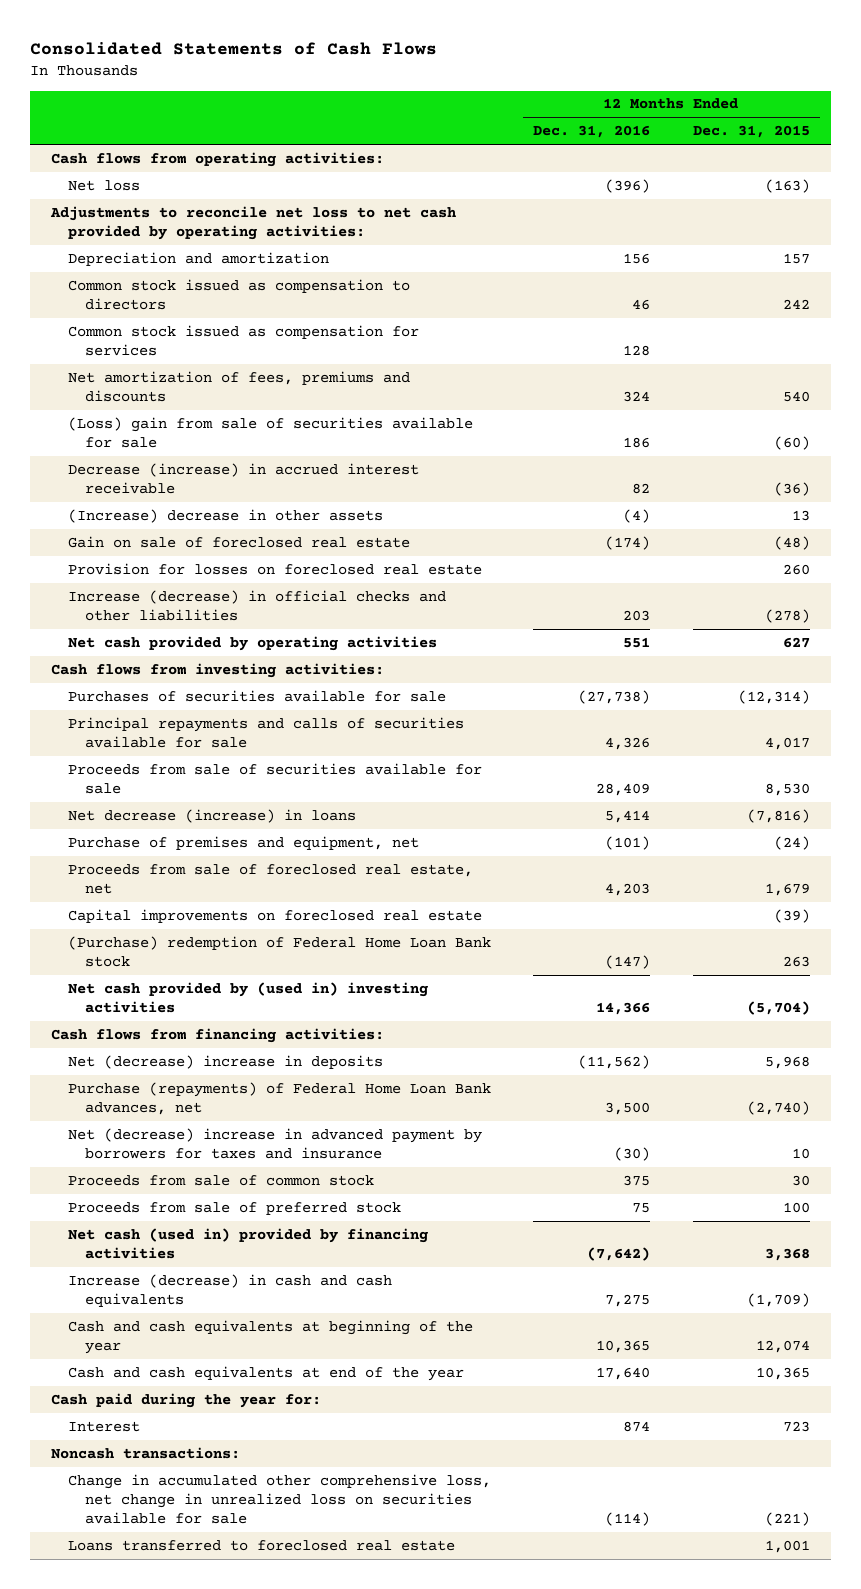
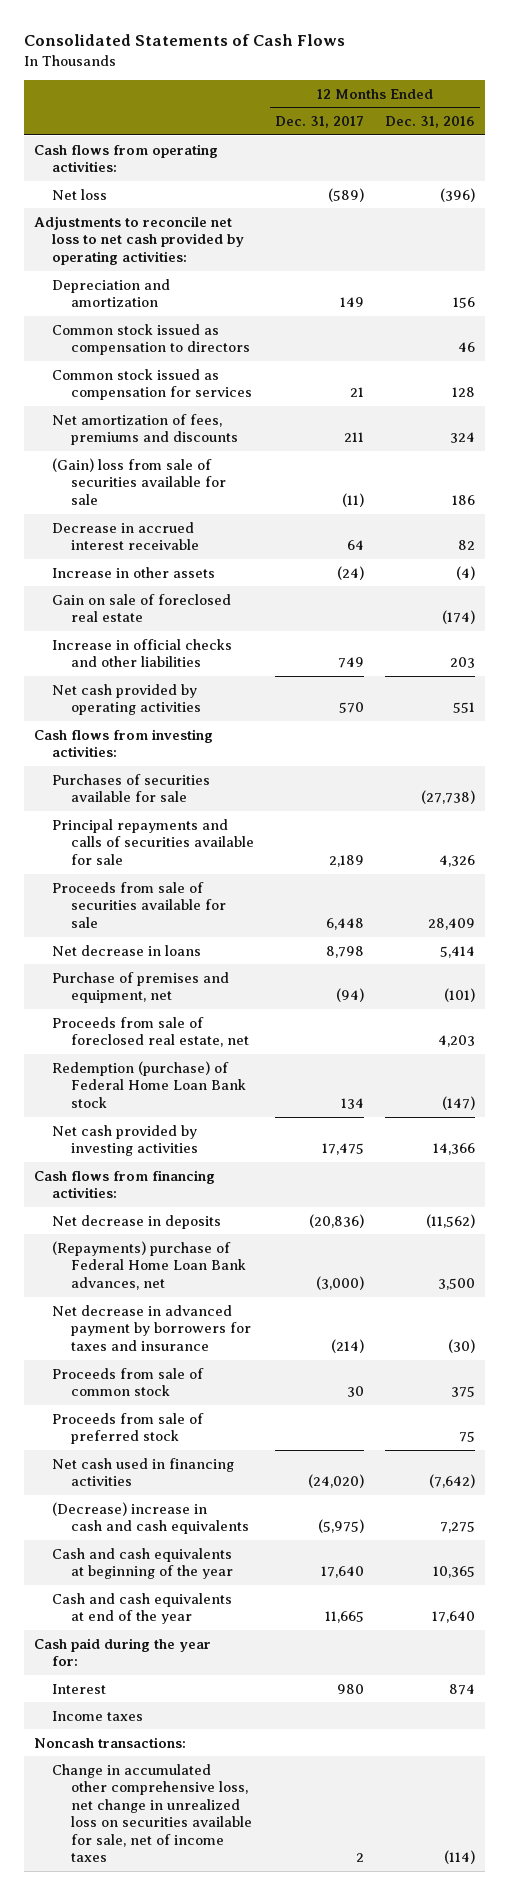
[692,125,810,139] Dec. 31, 2015 -> none
none -> [274,116,364,129] Dec. 31, 2017
[67,416,473,449] (Loss) gain from sale of securities available for sale -> [52,457,226,505] (Gain) loss from sale of securities available for sale
[67,462,419,495] Decrease (increase) in accrued interest receivable -> [52,521,199,551] Decrease in accrued interest receivable
[67,508,383,523] (Increase) decrease in other assets -> [52,566,216,578] Increase in other assets
[67,562,482,575] Provision for losses on foreclosed real estate -> none
[67,589,446,622] Increase (decrease) in official checks and other liabilities -> [52,638,233,668] Increase in official checks and other liabilities
[67,808,356,823] Net decrease (increase) in loans -> [52,944,202,956] Net decrease in loans
[67,908,482,923] Capital improvements on foreclosed real estate -> none
[67,935,491,968] (Purchase) redemption of Federal Home Loan Bank stock -> [52,1060,246,1108] Redemption (purchase) of Federal Home Loan Bank stock
[67,981,428,1014] Net cash provided by (used in) investing activities -> [52,1124,198,1157] Net cash provided by investing activities
[67,1054,383,1069] Net (decrease) increase in deposits -> [52,1214,222,1229] Net decrease in deposits
[67,1081,491,1116] Purchase (repayments) of Federal Home Loan Bank advances, net -> [52,1240,246,1290] (Repayments) purchase of Federal Home Loan Bank advances, net
[67,1127,482,1160] Net (decrease) increase in advanced payment by borrowers for taxes and insurance -> [52,1304,251,1351] Net decrease in advanced payment by borrowers for taxes and insurance
[67,1227,428,1260] Net cash (used in) provided by financing activities -> [52,1457,235,1487] Net cash used in financing activities
[67,1273,392,1308] Increase (decrease) in cash and cash equivalents -> [52,1501,249,1535] (Decrease) increase in cash and cash equivalents
none -> [52,1710,144,1721] Income taxes
[67,1539,455,1551] Loans transferred to foreclosed real estate -> none
[67,1473,491,1525] Change in accumulated other comprehensive loss, net change in unrealized loss on securities available for sale -> [52,1763,252,1863] Change in accumulated other comprehensive loss, net change in unrealized loss on securities available for sale, net of income taxes

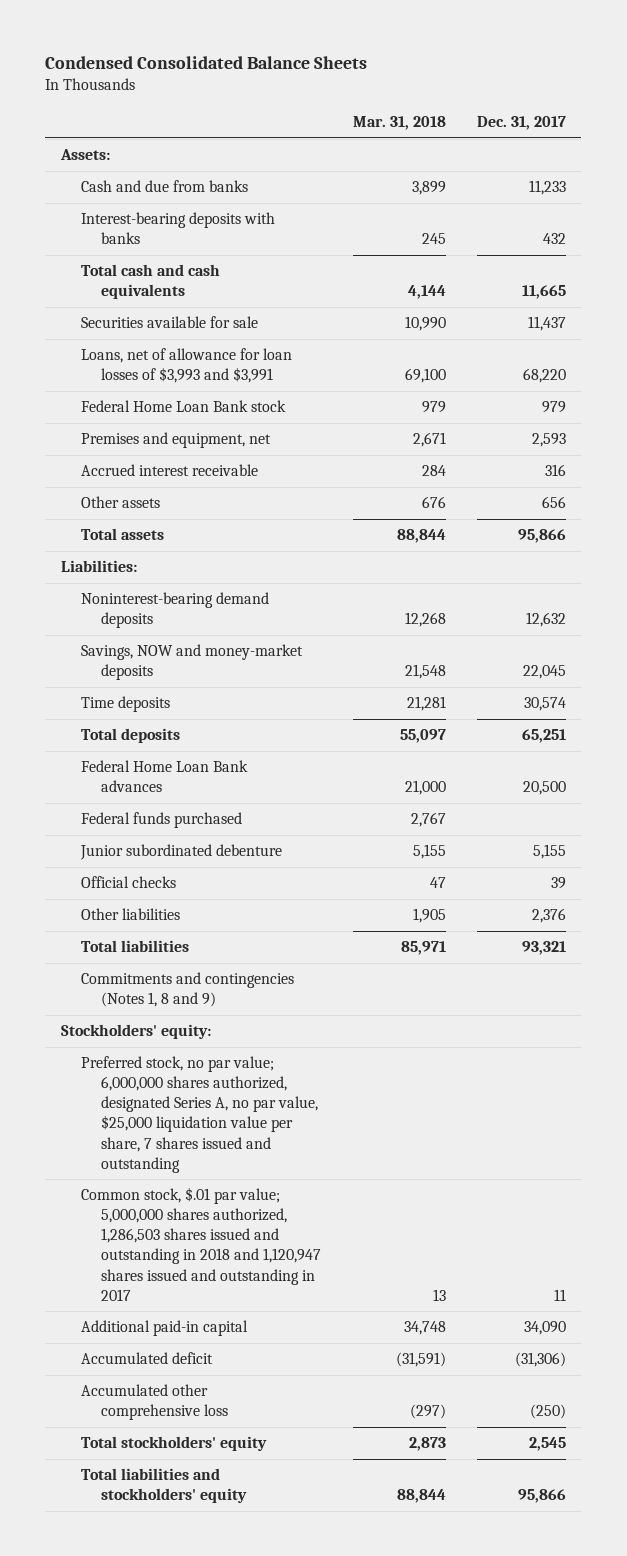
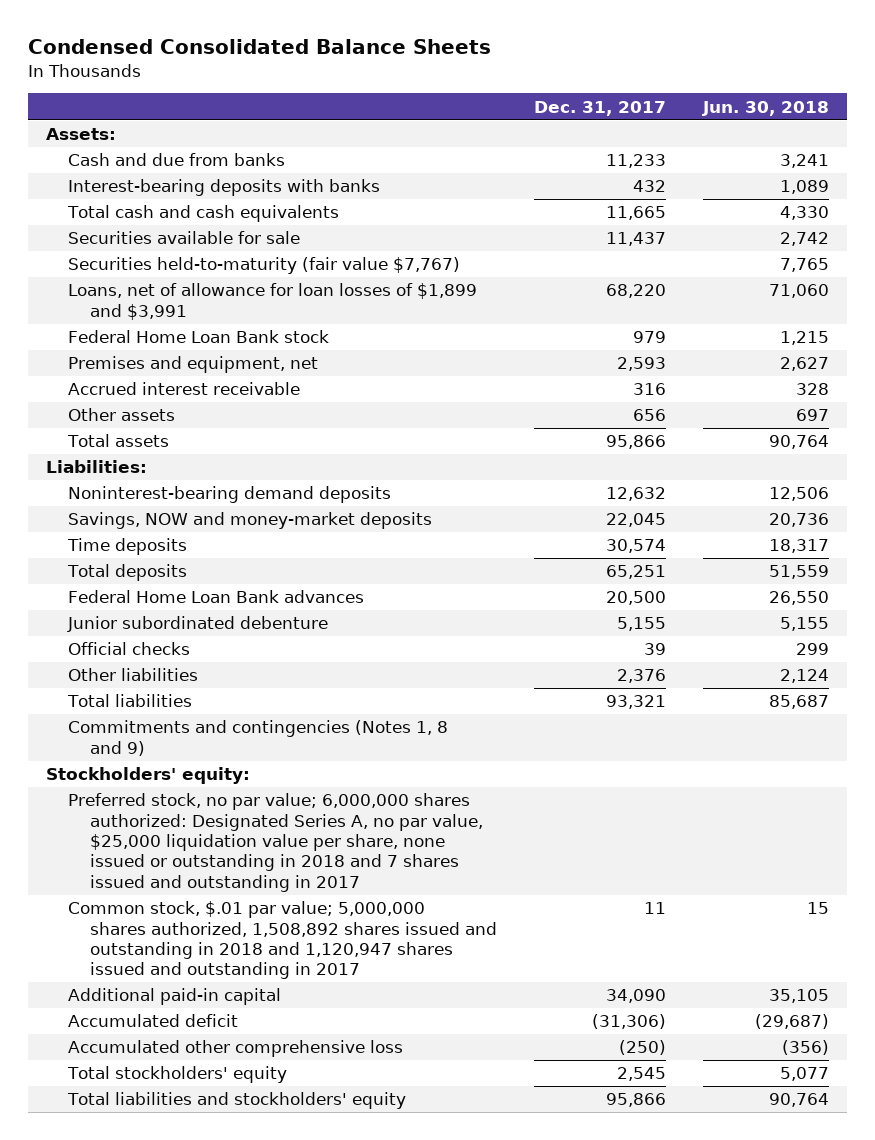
[352,116,446,131] Mar. 31, 2018 -> none
none -> [701,100,829,116] Jun. 30, 2018
none -> [67,257,460,275] Securities held-to-maturity (fair value $7,767)
[81,348,293,384] Loans, net of allowance for loan losses of $3,993 and $3,991 -> [67,283,477,320] Loans, net of allowance for loan losses of $1,899 and $3,991
[81,812,243,829] Federal funds purchased -> none
[81,1056,319,1173] Preferred stock, no par value; 6,000,000 shares authorized, designated Series A, no par value, $25,000 liquidation value per share, 7 shares issued and outstanding -> [67,793,483,892] Preferred stock, no par value; 6,000,000 shares authorized: Designated Series A, no par value, $25,000 liquidation value per share, none issued or outstanding in 2018 and 7 shares issued and outstanding in 2017
[81,1187,322,1301] Common stock, $.01 par value; 5,000,000 shares authorized, 1,286,503 shares issued and outstanding in 2018 and 1,120,947 shares issued and outstanding in 2017 -> [67,901,497,980] Common stock, $.01 par value; 5,000,000 shares authorized, 1,508,892 shares issued and outstanding in 2018 and 1,120,947 shares issued and outstanding in 2017

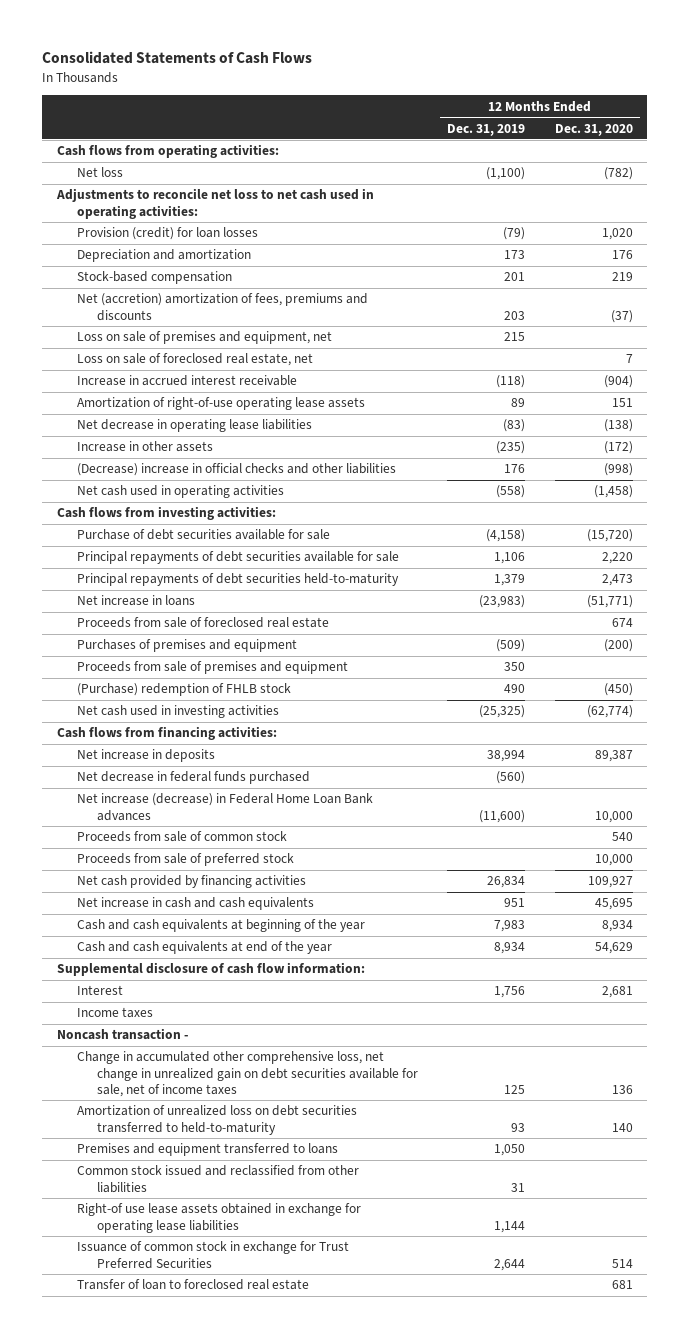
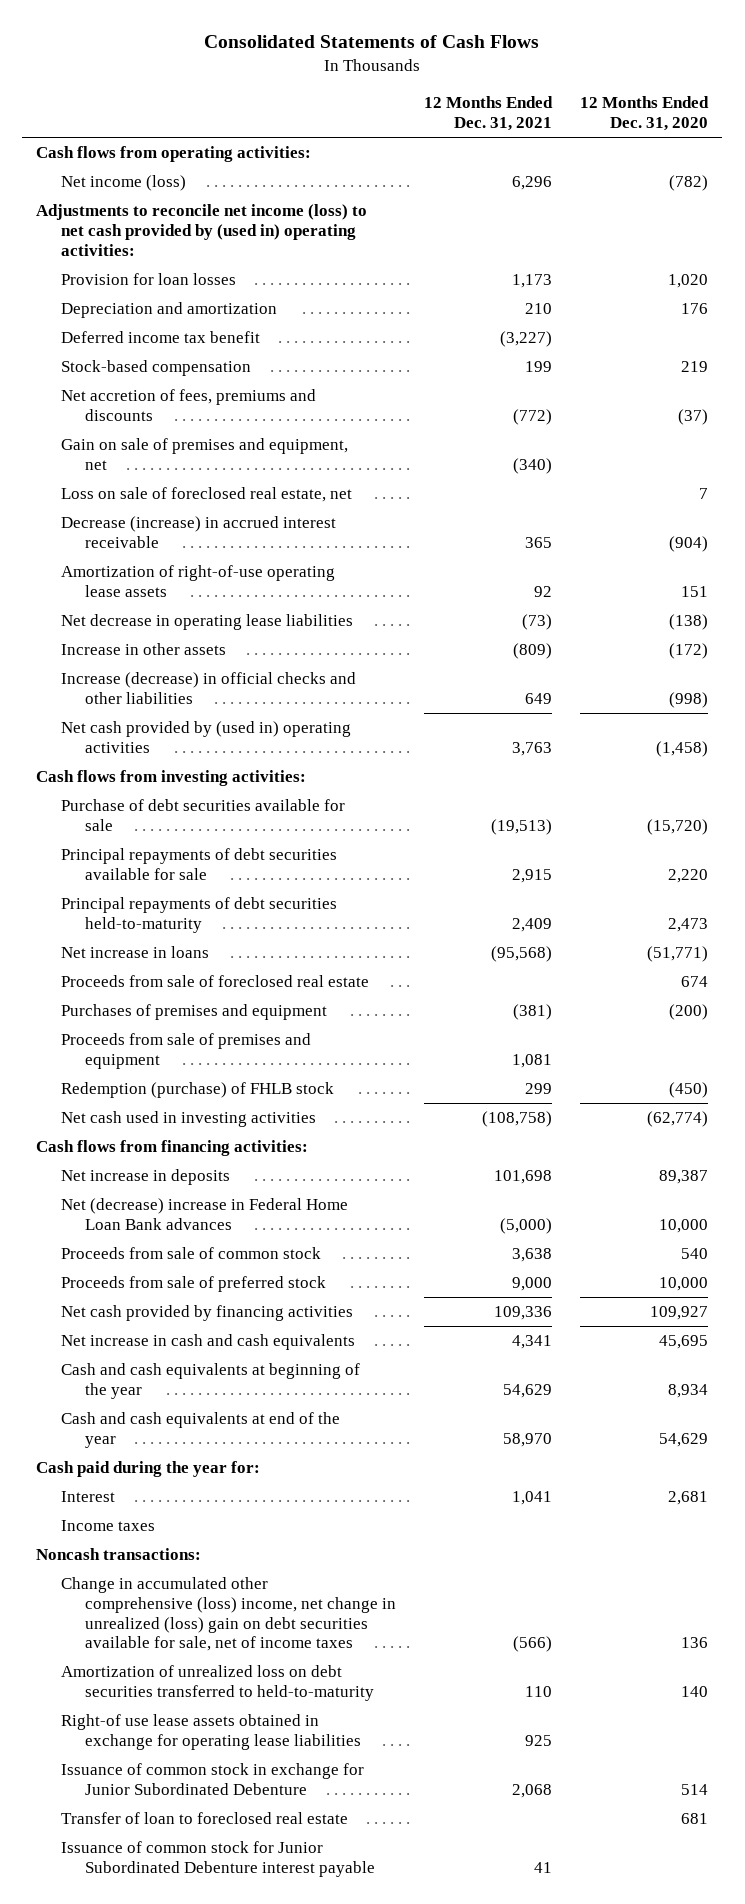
[447,123,526,136] Dec. 31, 2019 -> none
none -> [424,96,554,132] 12 Months Ended Dec. 31, 2021
[76,167,123,178] Net loss -> [60,175,186,192] Net income (loss)
[55,188,374,219] Adjustments to reconcile net loss to net cash used in operating activities: -> [36,204,368,256] Adjustments to reconcile net income (loss) to net cash provided by (used in) operating activities:
[76,227,258,241] Provision (credit) for loan losses -> [60,273,236,286] Provision for loan losses
none -> [60,331,260,344] Deferred income tax benefit
[76,293,368,321] Net (accretion) amortization of fees, premiums and discounts -> [60,389,316,421] Net accretion of fees, premiums and discounts
[76,331,332,345] Loss on sale of premises and equipment, net -> [60,438,348,470] Gain on sale of premises and equipment, net
[76,375,297,387] Increase in accrued interest receivable -> [60,516,336,548] Decrease (increase) in accrued interest receivable
[76,463,396,477] (Decrease) increase in official checks and other liabilities -> [60,672,356,704] Increase (decrease) in official checks and other liabilities
[76,485,284,499] Net cash used in operating activities -> [60,721,351,753] Net cash provided by (used in) operating activities
[76,683,291,697] (Purchase) redemption of FHLB stock -> [60,1082,334,1099] Redemption (purchase) of FHLB stock
[76,771,310,785] Net decrease in federal funds purchased -> none
[76,793,373,821] Net increase (decrease) in Federal Home Loan Bank advances -> [60,1198,348,1230] Net (decrease) increase in Federal Home Loan Bank advances
[56,962,365,977] Supplemental disclosure of cash flow information: -> none
none -> [36,1461,261,1478] Cash paid during the year for:
[56,1028,188,1041] Noncash transaction - -> [36,1548,202,1561] Noncash transactions:
[76,1051,419,1097] Change in accumulated other comprehensive loss, net change in unrealized gain on debt securities available for sale, net of income taxes -> [60,1577,397,1652] Change in accumulated other comprehensive (loss) income, net change in unrealized (loss) gain on debt securities available for sale, net of income taxes
[76,1143,338,1157] Premises and equipment transferred to loans -> none
[76,1165,359,1193] Common stock issued and reclassified from other liabilities -> none
[76,1241,349,1269] Issuance of common stock in exchange for Trust Preferred Securities -> [60,1763,364,1795] Issuance of common stock in exchange for Junior Subordinated Debenture
none -> [60,1841,376,1877] Issuance of common stock for Junior Subordinated Debenture interest payable

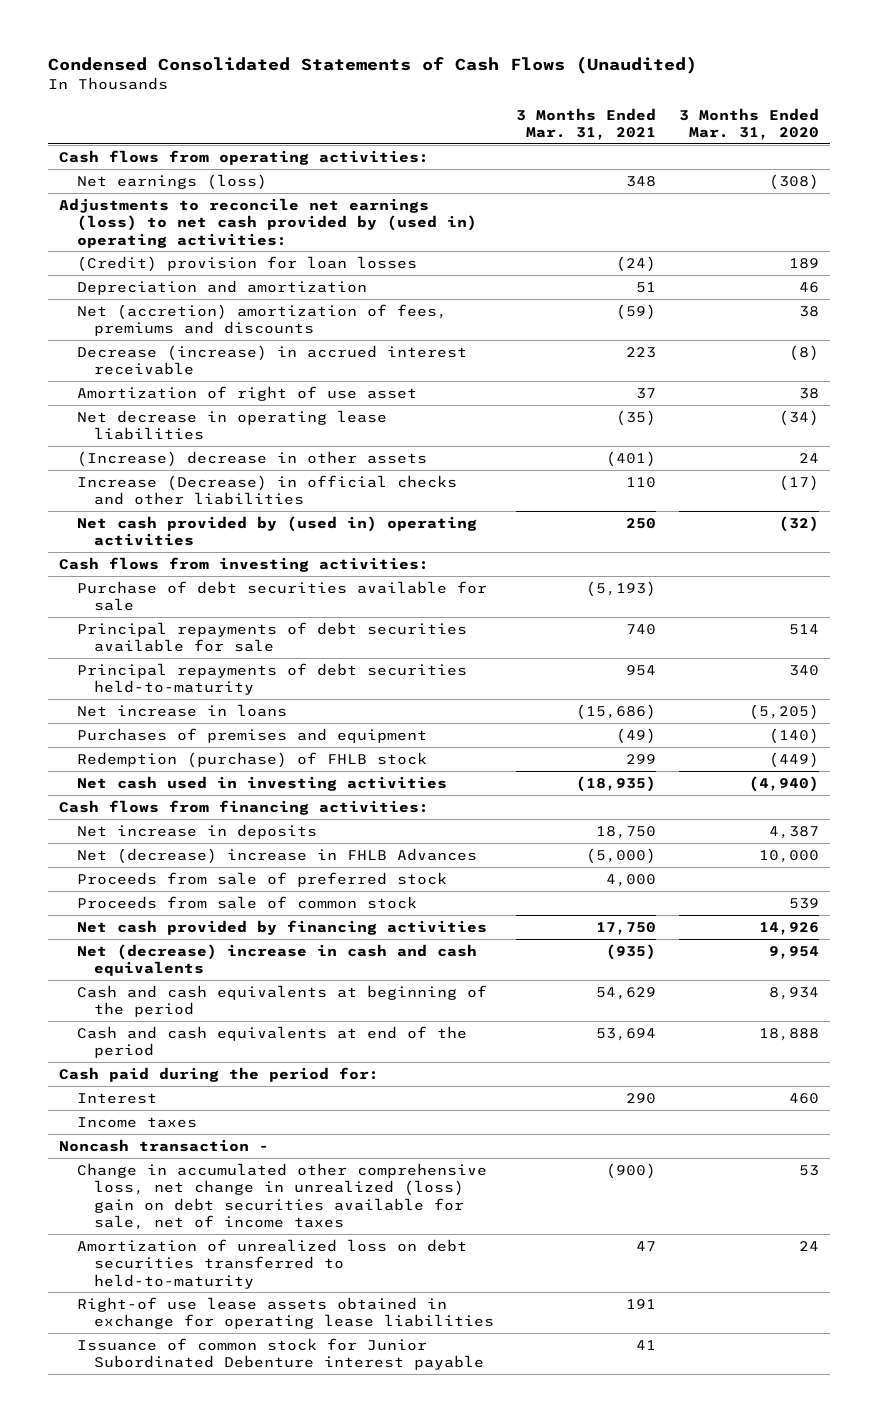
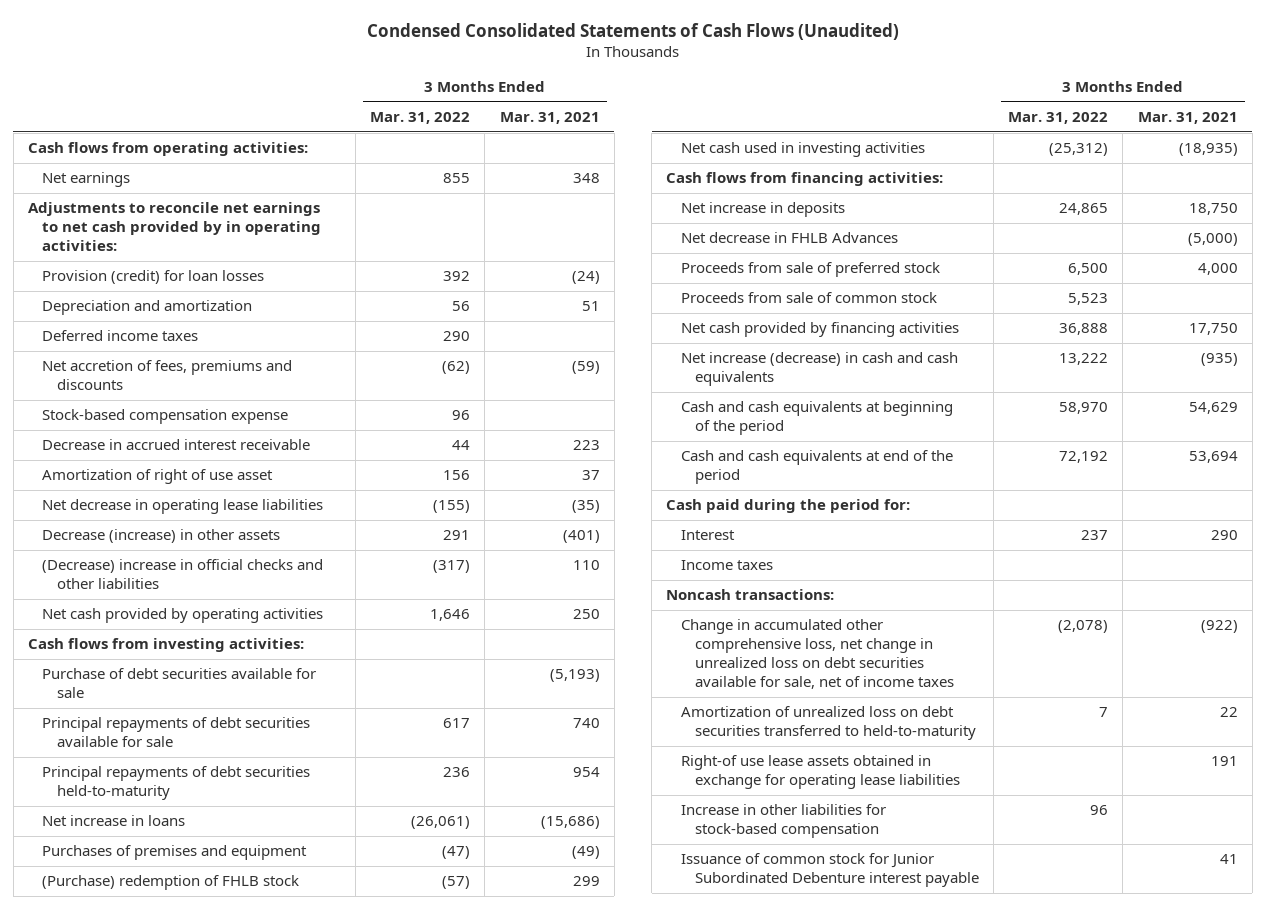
[678,107,819,141] 3 Months Ended Mar. 31, 2020 -> none
none -> [370,112,471,125] Mar. 31, 2022
[76,173,267,190] Net earnings (loss) -> [42,172,131,188] Net earnings
[59,197,477,248] Adjustments to reconcile net earnings (loss) to net cash provided by (used in) operating activities: -> [28,202,322,252] Adjustments to reconcile net earnings to net cash provided by in operating activities:
[76,255,417,272] (Credit) provision for loan losses -> [42,270,265,285] Provision (credit) for loan losses
none -> [42,330,199,342] Deferred income taxes
[76,303,447,337] Net (accretion) amortization of fees, premiums and discounts -> [42,360,293,391] Net accretion of fees, premiums and discounts
none -> [42,409,289,425] Stock-based compensation expense
[76,344,467,376] Decrease (increase) in accrued interest receivable -> [42,439,311,451] Decrease in accrued interest receivable
[76,450,427,467] (Increase) decrease in other assets -> [42,529,281,544] Decrease (increase) in other assets
[76,474,457,506] Increase (Decrease) in official checks and other liabilities -> [42,559,324,590] (Decrease) increase in official checks and other liabilities
[76,515,477,547] Net cash provided by (used in) operating activities -> [42,608,324,624] Net cash provided by operating activities
[76,751,427,768] Redemption (purchase) of FHLB stock -> [42,875,300,891] (Purchase) redemption of FHLB stock
[76,847,477,864] Net (decrease) increase in FHLB Advances -> [680,232,898,244] Net decrease in FHLB Advances
[76,943,477,977] Net (decrease) increase in cash and cash equivalents -> [680,352,958,387] Net increase (decrease) in cash and cash equivalents
[59,1138,270,1152] Noncash transaction - -> [666,589,835,601] Noncash transactions:
[76,1162,487,1230] Change in accumulated other comprehensive loss, net change in unrealized (loss) gain on debt securities available for sale, net of income taxes -> [680,619,954,690] Change in accumulated other comprehensive loss, net change in unrealized loss on debt securities available for sale, net of income taxes
[606,1162,657,1179] (900) -> [1200,620,1238,634] (922)
[636,1240,657,1251] 47 -> [1219,707,1238,718] 22
none -> [680,804,886,839] Increase in other liabilities for stock-based compensation

